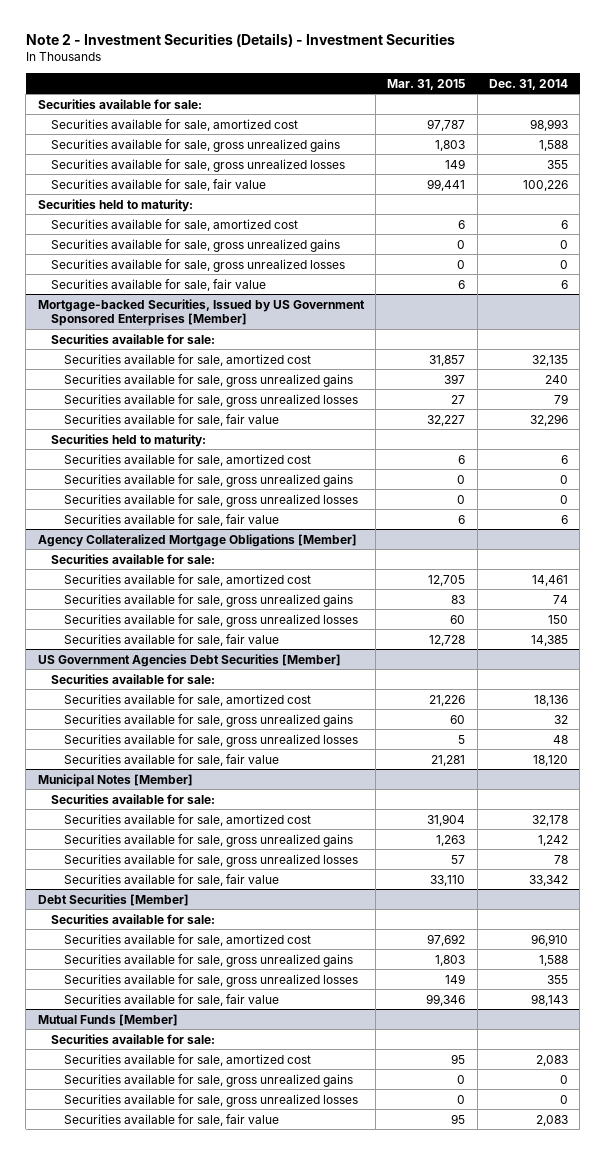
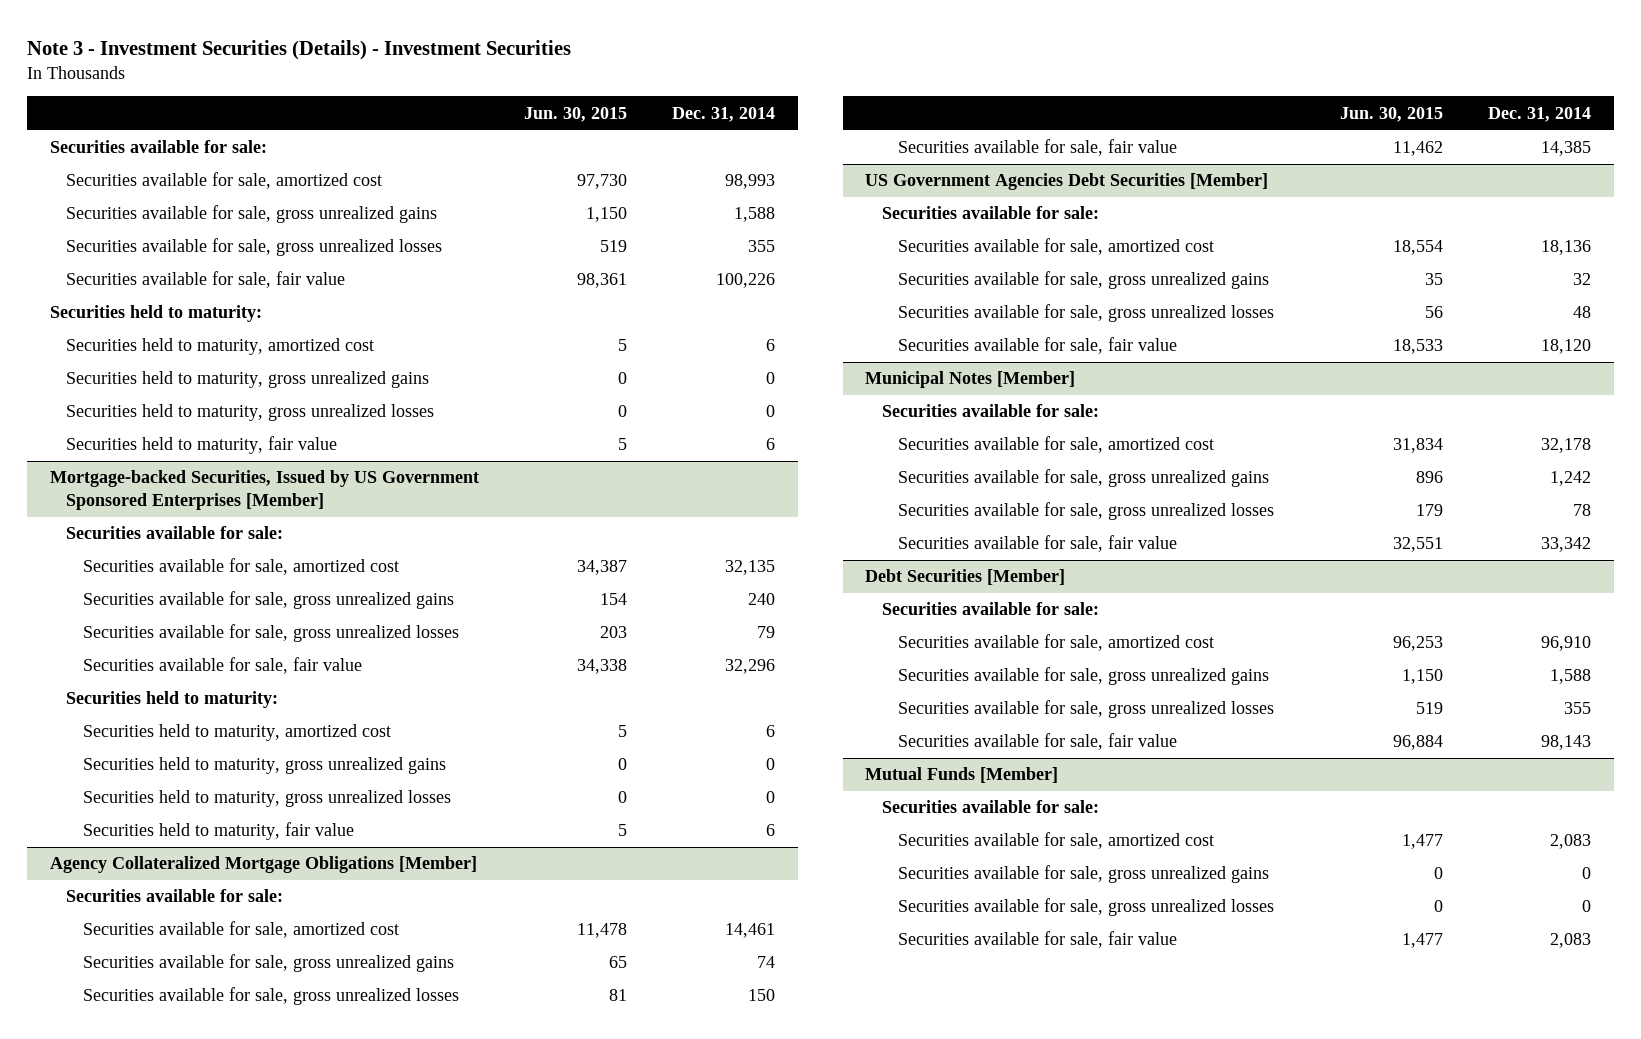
[25,32,455,47] Note 2 - Investment Securities (Details) - Investment Securities -> [26,39,571,60] Note 3 - Investment Securities (Details) - Investment Securities
[387,78,466,90] Mar. 31, 2015 -> none
none -> [524,106,628,122] Jun. 30, 2015
[50,218,298,231] Securities available for sale, amortized cost -> [66,338,375,356] Securities held to maturity, amortized cost
[50,238,340,252] Securities available for sale, gross unrealized gains -> [66,371,430,389] Securities held to maturity, gross unrealized gains
[50,258,345,272] Securities available for sale, gross unrealized losses -> [66,404,435,422] Securities held to maturity, gross unrealized losses
[50,278,266,291] Securities available for sale, fair value -> [66,436,338,455] Securities held to maturity, fair value
[64,453,312,466] Securities available for sale, amortized cost -> [82,724,391,742] Securities held to maturity, amortized cost
[64,473,354,487] Securities available for sale, gross unrealized gains -> [82,757,446,775] Securities held to maturity, gross unrealized gains
[64,493,359,507] Securities available for sale, gross unrealized losses -> [82,790,451,808] Securities held to maturity, gross unrealized losses
[64,513,280,526] Securities available for sale, fair value -> [82,822,354,841] Securities held to maturity, fair value

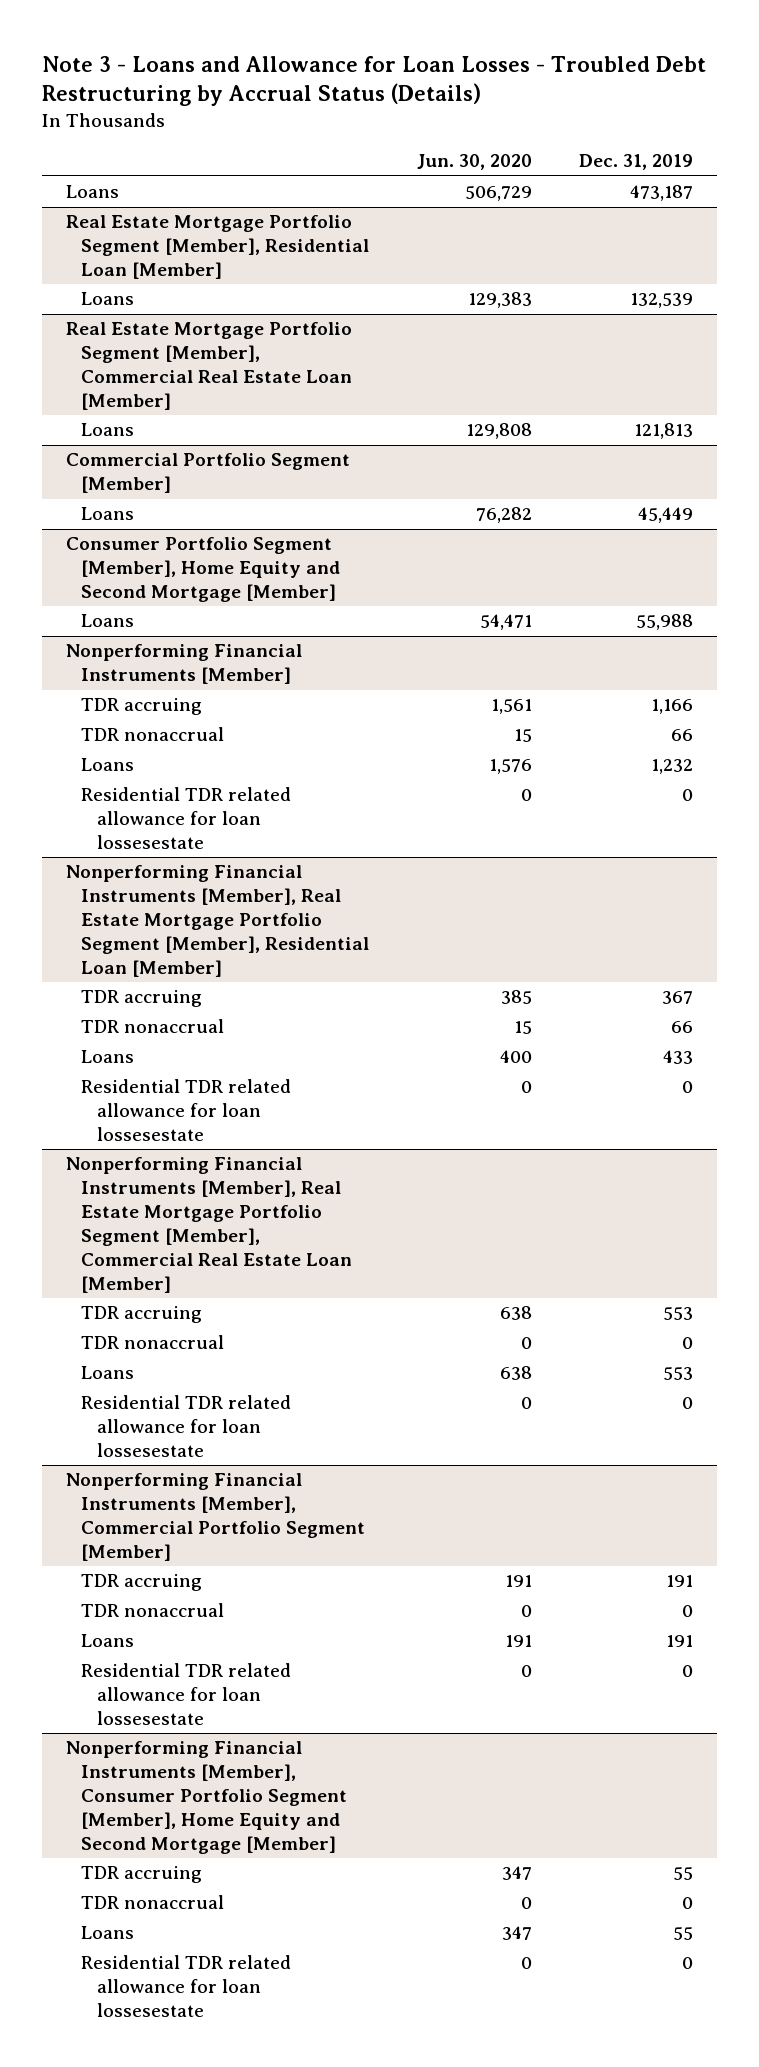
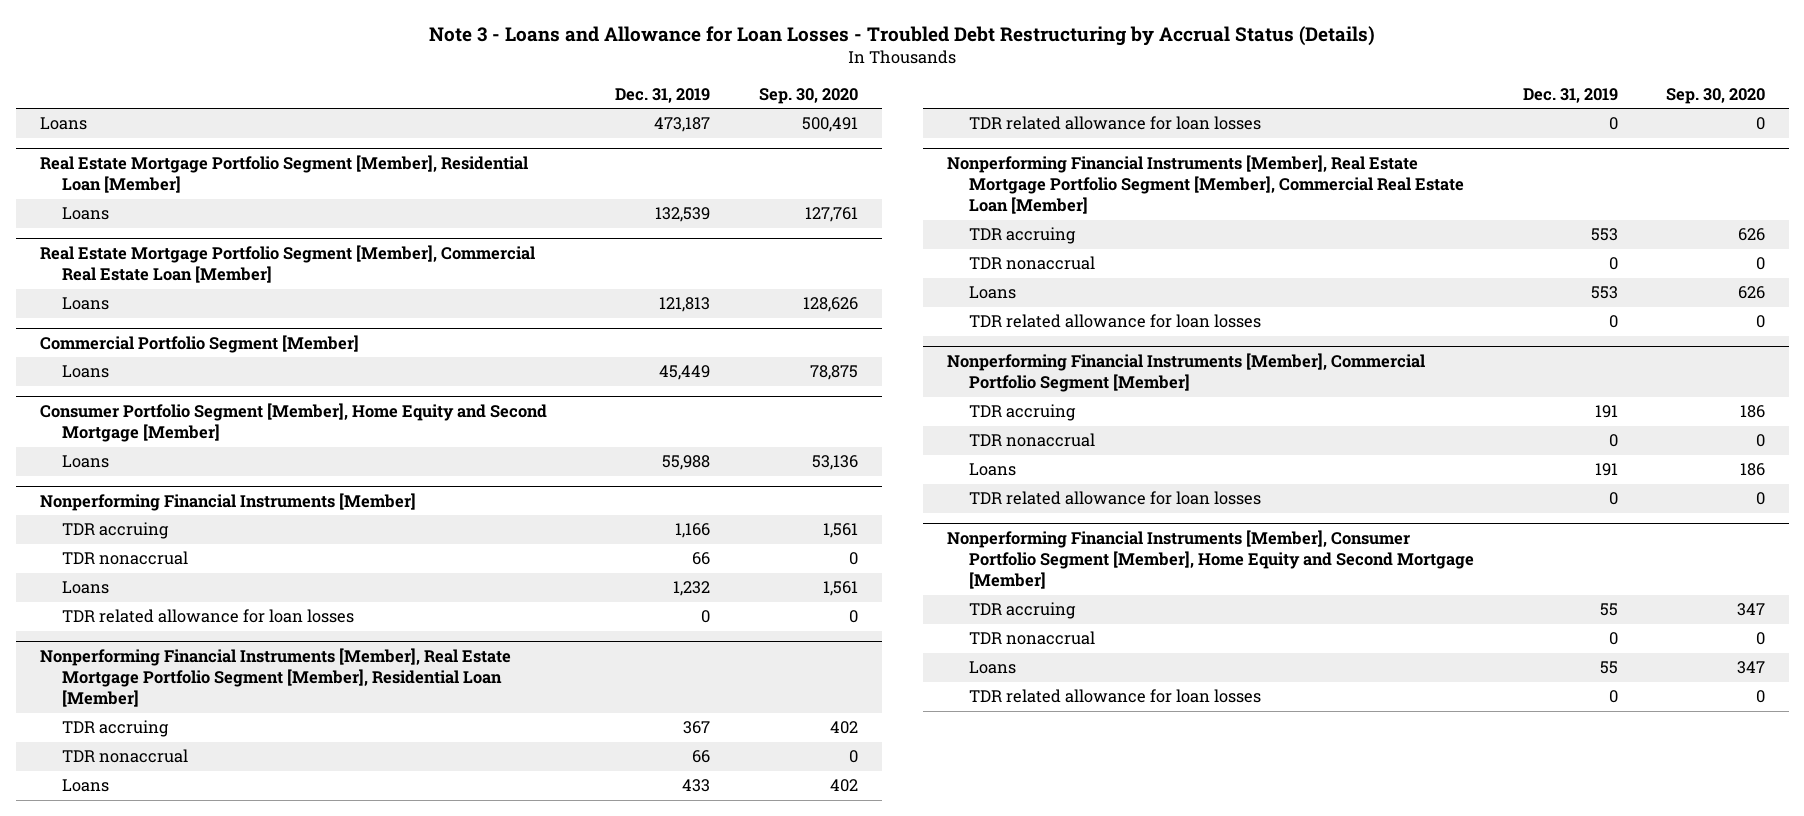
[416,154,532,171] Jun. 30, 2020 -> none
none -> [758,87,858,104] Sep. 30, 2020
[81,787,292,850] Residential TDR related allowance for loan lossesestate -> [62,609,355,624] TDR related allowance for loan losses
[81,1079,292,1142] Residential TDR related allowance for loan lossesestate -> [969,116,1262,131] TDR related allowance for loan losses
[81,1395,292,1458] Residential TDR related allowance for loan lossesestate -> [969,314,1262,329] TDR related allowance for loan losses
[81,1663,292,1726] Residential TDR related allowance for loan lossesestate -> [969,491,1262,506] TDR related allowance for loan losses
[81,1955,292,2018] Residential TDR related allowance for loan lossesestate -> [969,689,1262,704] TDR related allowance for loan losses

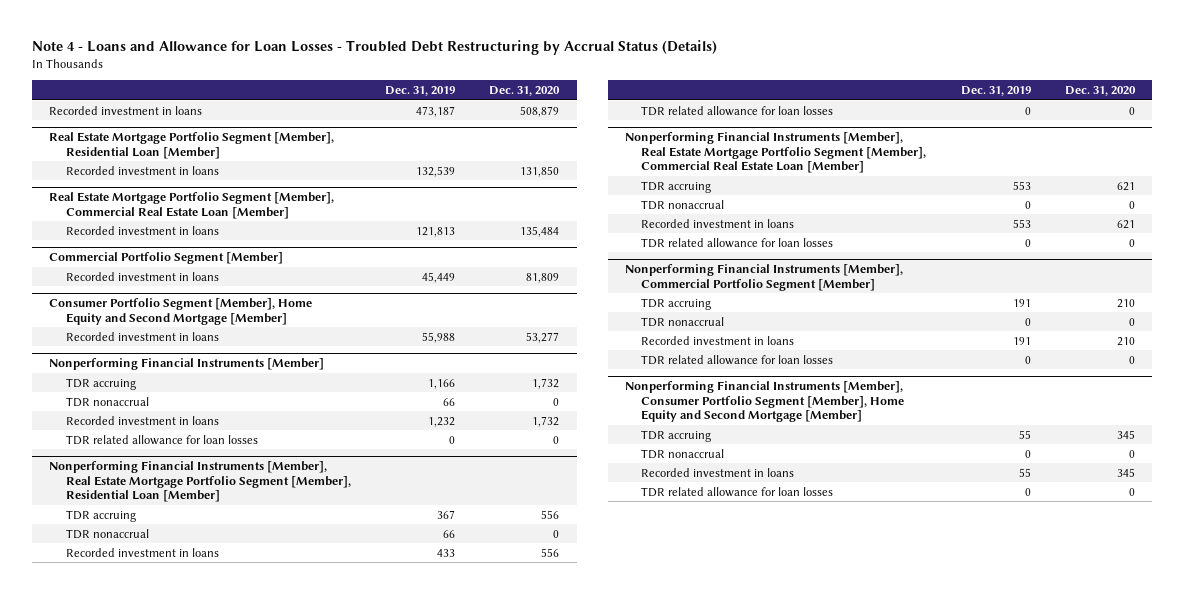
[429,25,1376,46] Note 3 - Loans and Allowance for Loan Losses - Troubled Debt Restructuring by Accrual Status (Details) -> [31,40,717,56] Note 4 - Loans and Allowance for Loan Losses - Troubled Debt Restructuring by Accrual Status (Details)
[758,87,858,104] Sep. 30, 2020 -> none
none -> [489,86,561,97] Dec. 31, 2020
[39,117,87,131] Loans -> [49,105,203,115] Recorded investment in loans
[62,207,110,221] Loans -> [65,165,219,175] Recorded investment in loans
[62,297,110,311] Loans -> [65,225,219,235] Recorded investment in loans
[62,365,110,379] Loans -> [65,271,219,281] Recorded investment in loans
[62,455,110,469] Loans -> [65,331,219,341] Recorded investment in loans
[62,581,110,595] Loans -> [65,415,219,425] Recorded investment in loans
[62,779,110,793] Loans -> [65,547,219,557] Recorded investment in loans
[969,286,1017,300] Loans -> [641,218,795,228] Recorded investment in loans
[969,463,1017,477] Loans -> [641,335,795,345] Recorded investment in loans
[969,661,1017,675] Loans -> [641,467,795,477] Recorded investment in loans

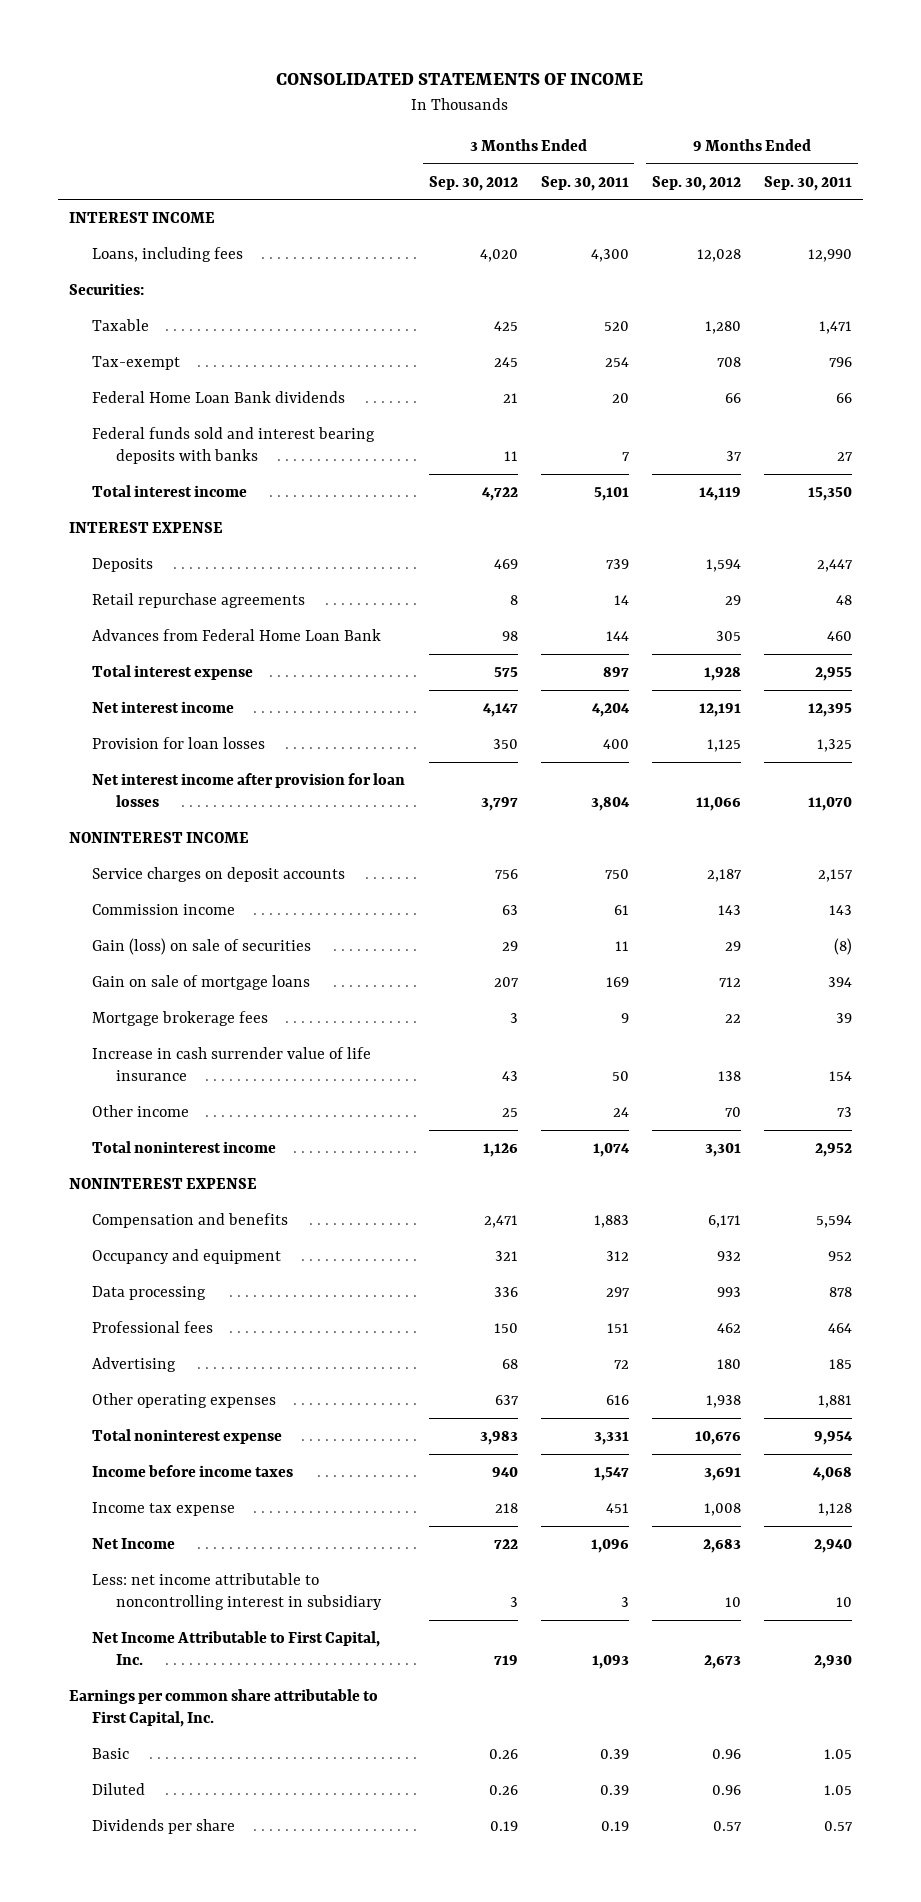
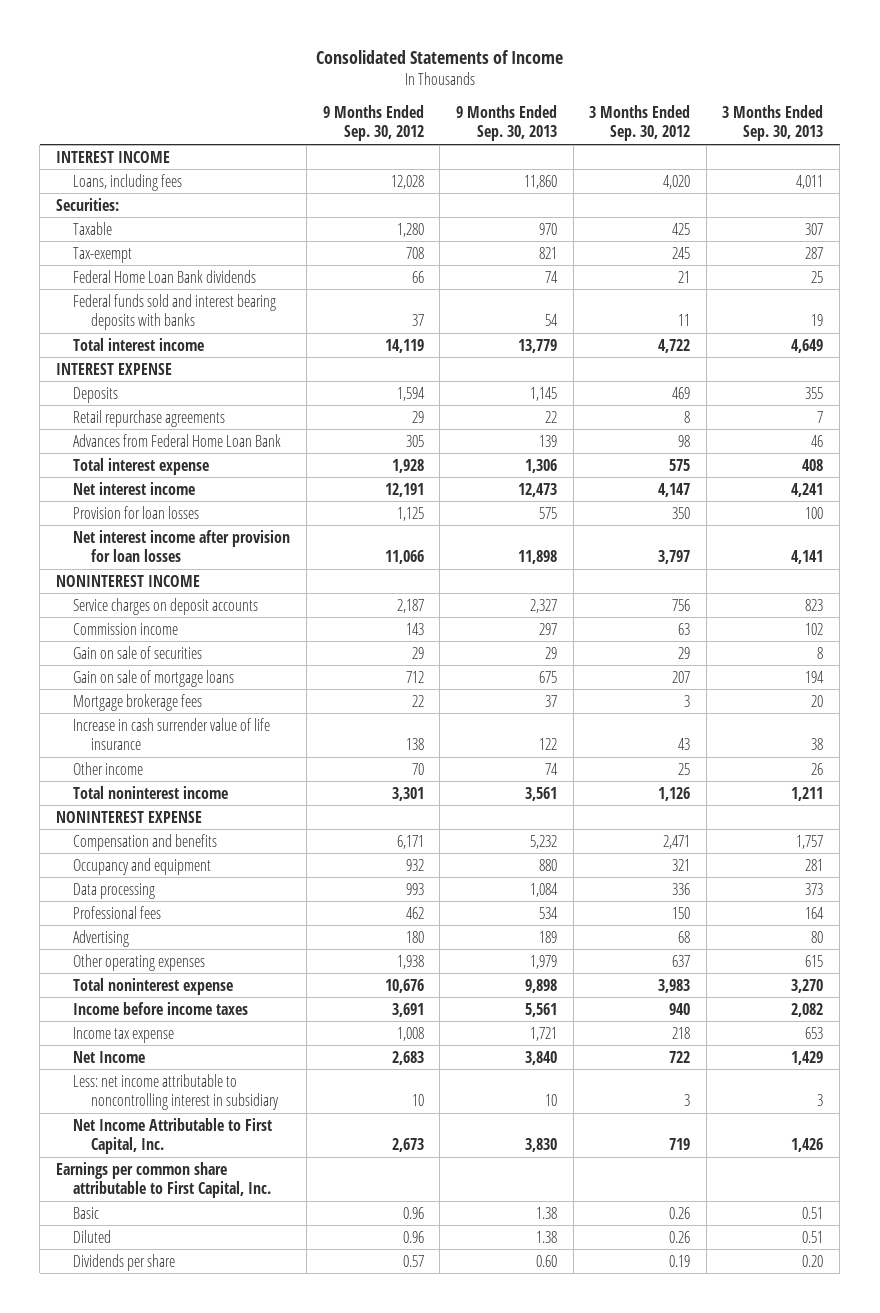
[276,73,644,86] CONSOLIDATED STATEMENTS OF INCOME -> [315,49,563,64] Consolidated Statements of Income
[540,175,629,191] Sep. 30, 2011 -> none
[763,175,852,191] Sep. 30, 2011 -> none
none -> [455,104,557,142] 9 Months Ended Sep. 30, 2013
none -> [722,104,824,142] 3 Months Ended Sep. 30, 2013
[92,938,312,956] Gain (loss) on sale of securities -> [73,645,203,659] Gain on sale of securities

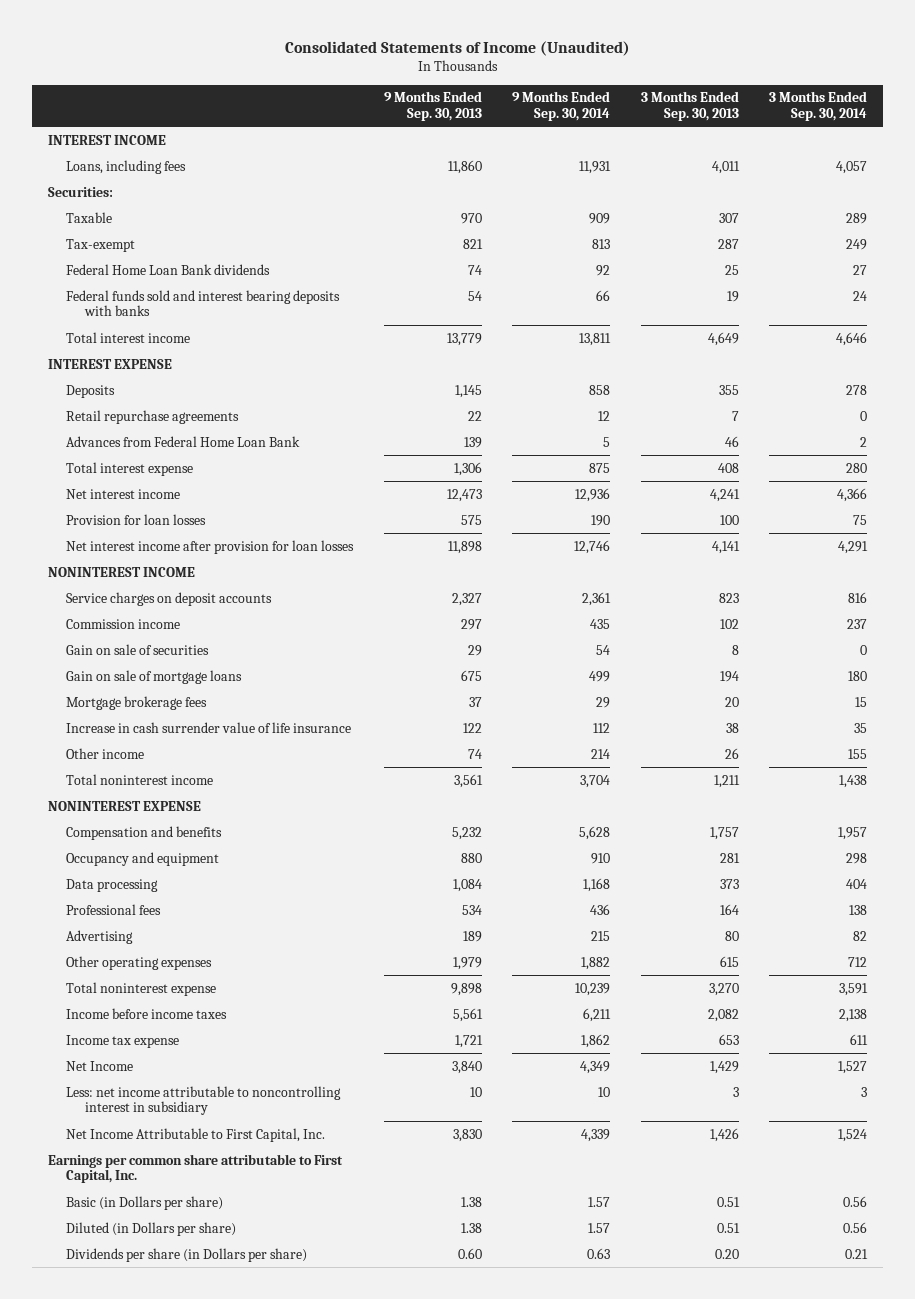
[315,49,563,64] Consolidated Statements of Income -> [284,41,630,57] Consolidated Statements of Income (Unaudited)
[322,104,424,142] 9 Months Ended Sep. 30, 2012 -> none
[589,104,691,142] 3 Months Ended Sep. 30, 2012 -> none
none -> [512,91,611,121] 9 Months Ended Sep. 30, 2014
none -> [769,91,868,121] 3 Months Ended Sep. 30, 2014
[73,1206,100,1219] Basic -> [66,1195,224,1210] Basic (in Dollars per share)
[73,1229,112,1243] Diluted -> [66,1221,237,1236] Diluted (in Dollars per share)
[73,1253,176,1271] Dividends per share -> [66,1247,308,1262] Dividends per share (in Dollars per share)

